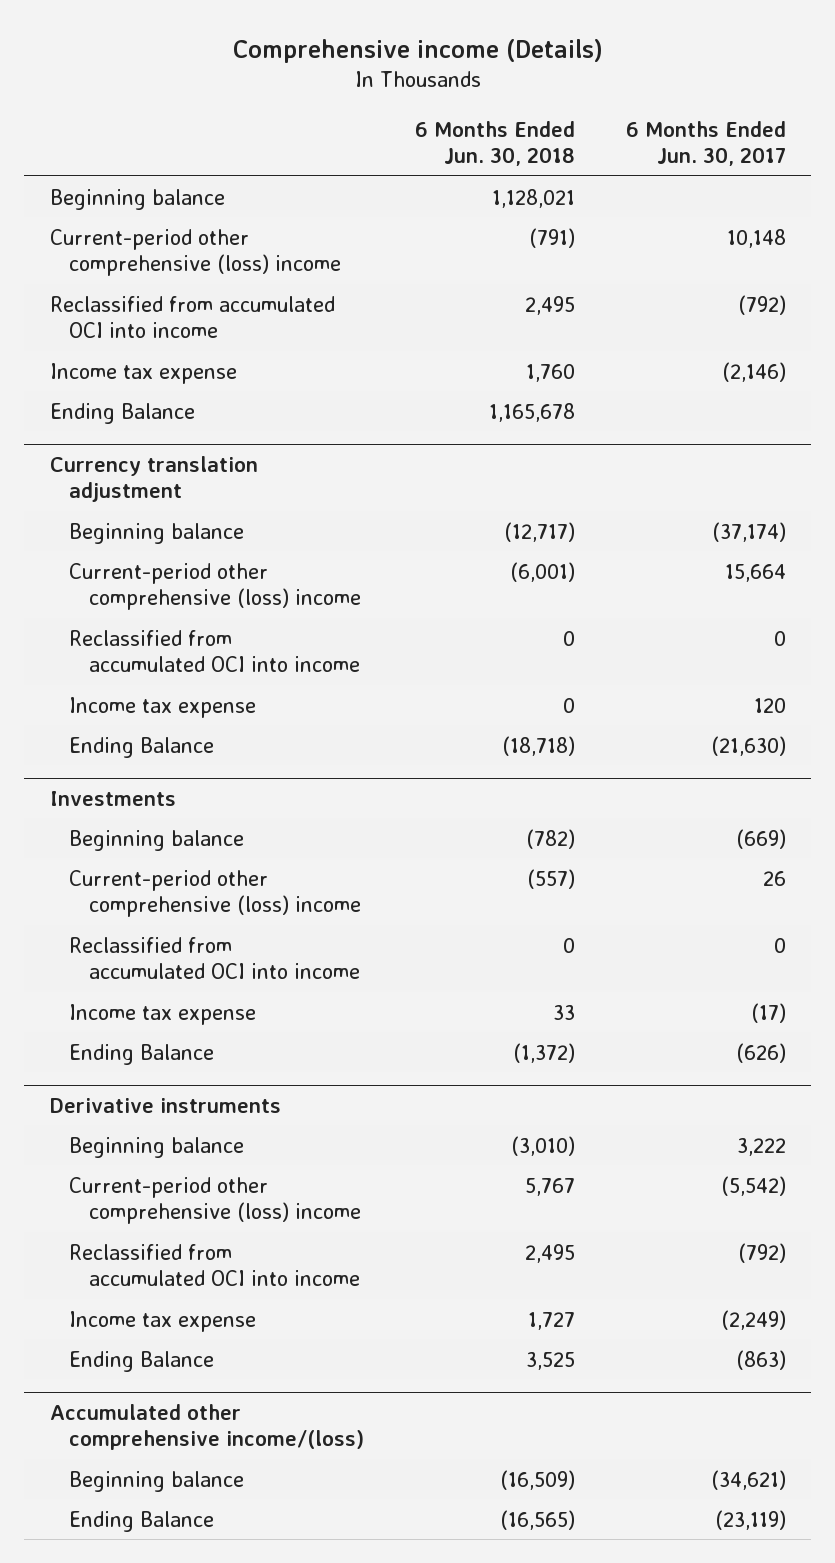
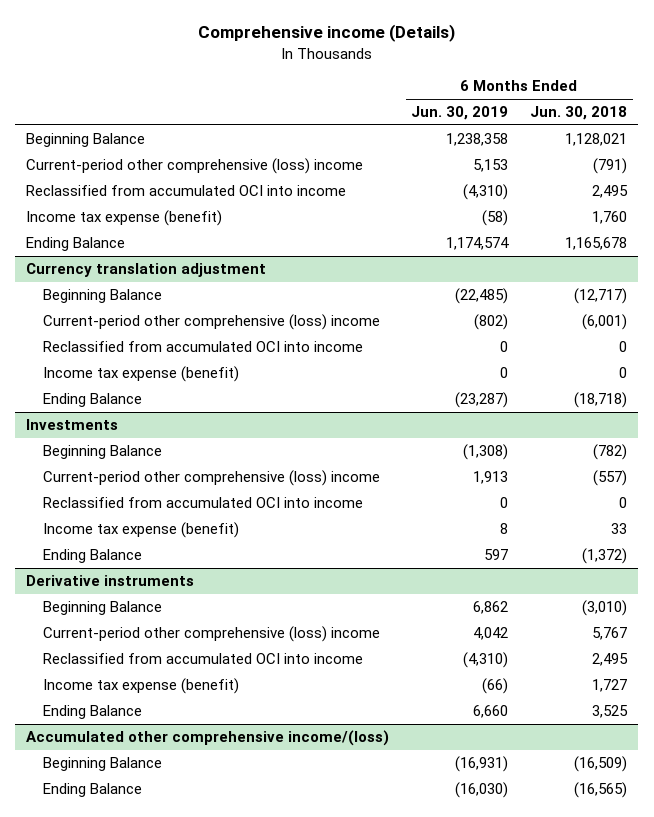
[625,120,786,166] 6 Months Ended Jun. 30, 2017 -> none
none -> [411,106,509,121] Jun. 30, 2019
[49,188,225,210] Beginning balance -> [26,133,146,148] Beginning Balance
[49,362,237,384] Income tax expense -> [26,210,223,227] Income tax expense (benefit)
[69,522,245,544] Beginning balance -> [42,289,162,304] Beginning Balance
[69,696,257,718] Income tax expense -> [42,366,239,383] Income tax expense (benefit)
[69,829,245,851] Beginning balance -> [42,445,162,460] Beginning Balance
[69,1003,257,1025] Income tax expense -> [42,522,239,539] Income tax expense (benefit)
[69,1136,245,1158] Beginning balance -> [42,601,162,616] Beginning Balance
[69,1310,257,1332] Income tax expense -> [42,678,239,695] Income tax expense (benefit)
[69,1470,245,1492] Beginning balance -> [42,757,162,772] Beginning Balance

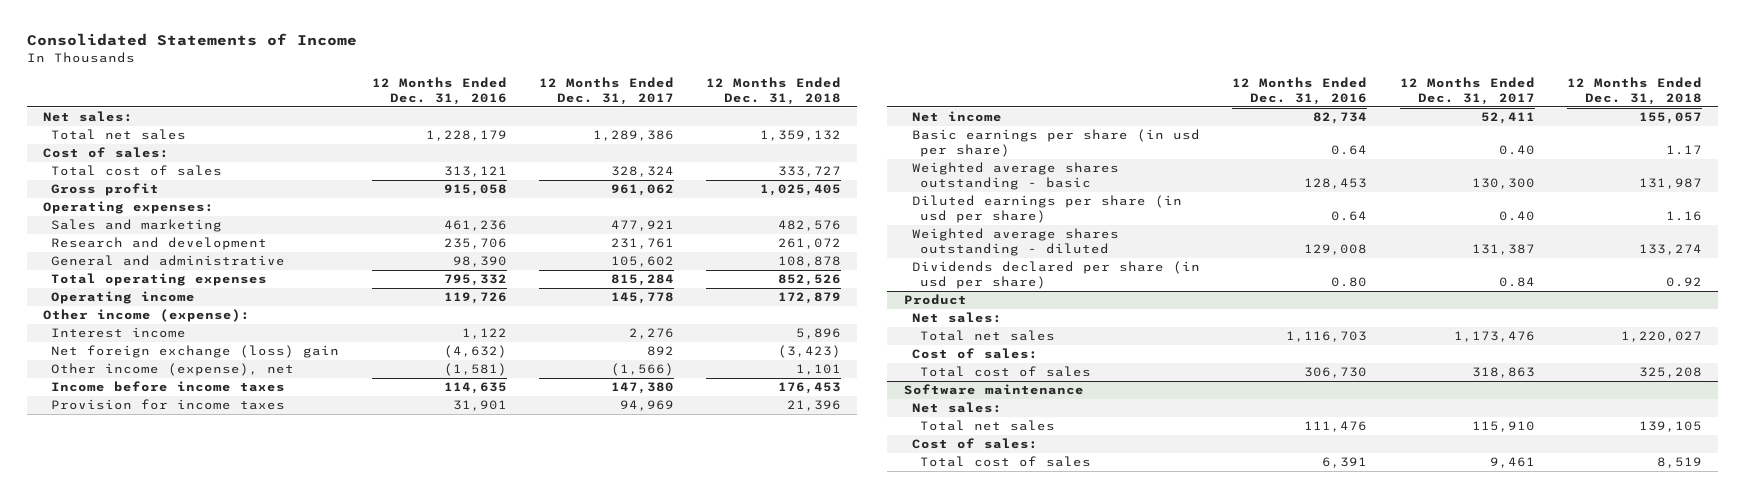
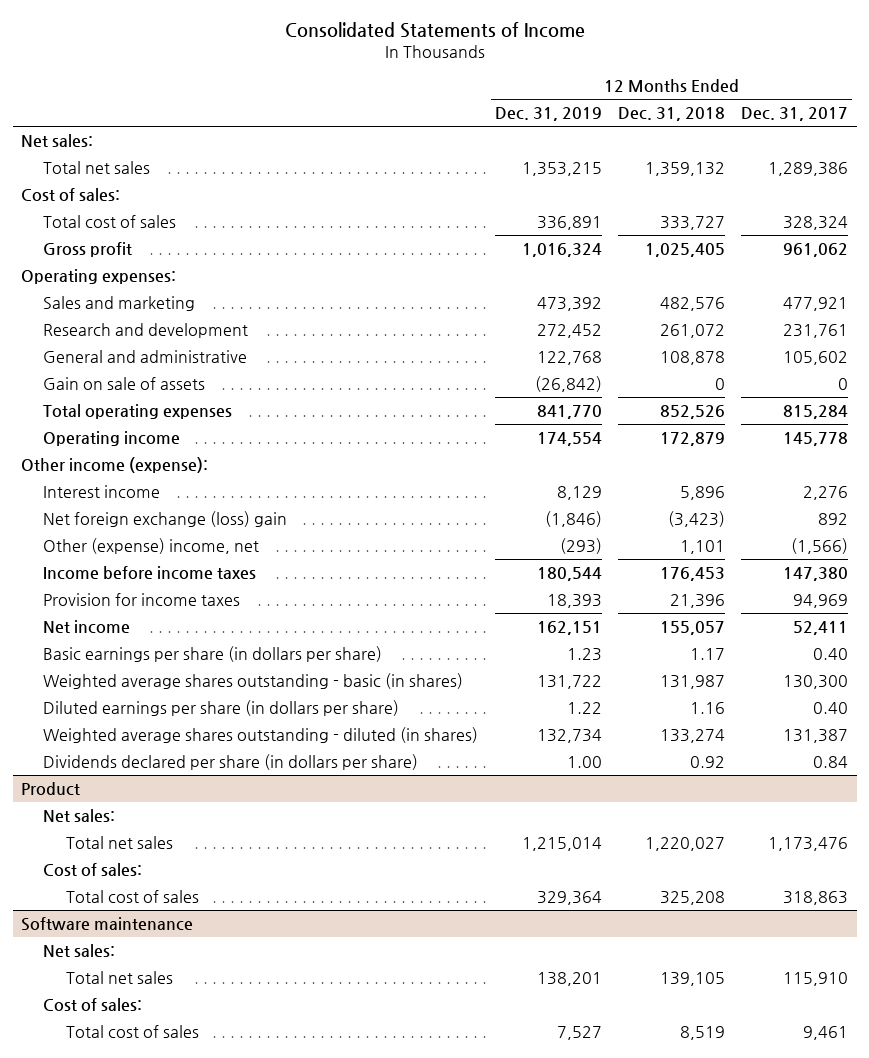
[371,76,507,105] 12 Months Ended Dec. 31, 2016 -> none
none -> [494,107,602,122] Dec. 31, 2019
none -> [43,376,206,390] Gain on sale of assets
[51,363,295,377] Other income (expense), net -> [43,537,260,554] Other (expense) income, net
[911,129,1200,158] Basic earnings per share (in usd per share) -> [43,645,383,662] Basic earnings per share (in dollars per share)
[911,162,1119,191] Weighted average shares outstanding - basic -> [43,672,464,689] Weighted average shares outstanding - basic (in shares)
[911,195,1182,224] Diluted earnings per share (in usd per share) -> [43,699,400,716] Diluted earnings per share (in dollars per share)
[911,228,1119,257] Weighted average shares outstanding - diluted -> [43,726,479,743] Weighted average shares outstanding - diluted (in shares)
[911,261,1200,290] Dividends declared per share (in usd per share) -> [43,753,419,770] Dividends declared per share (in dollars per share)

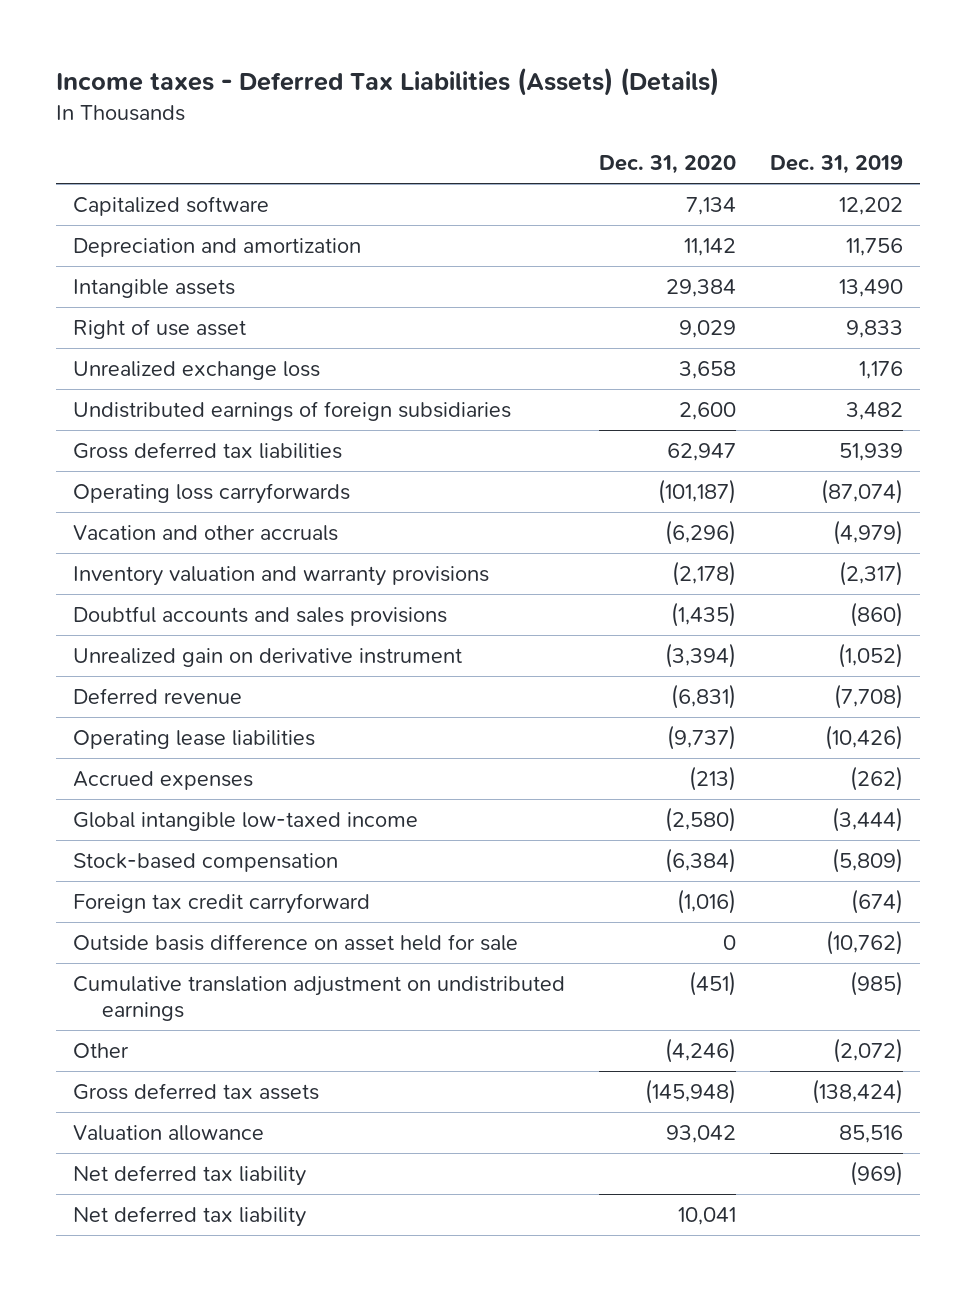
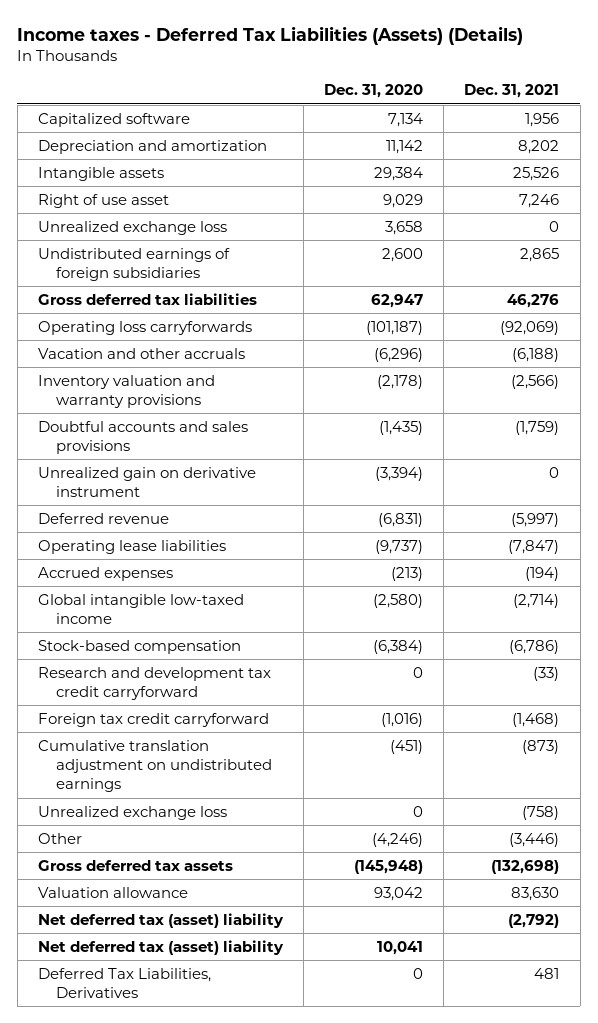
[770,155,904,175] Dec. 31, 2019 -> none
none -> [464,84,560,99] Dec. 31, 2021
none -> [38,666,272,701] Research and development tax credit carryforward
[73,934,519,952] Outside basis difference on asset held for sale -> none
none -> [38,805,228,820] Unrealized exchange loss
[73,1165,307,1187] Net deferred tax liability -> [38,912,285,928] Net deferred tax (asset) liability
[73,1206,307,1228] Net deferred tax liability -> [38,939,285,955] Net deferred tax (asset) liability
none -> [38,967,212,999] Deferred Tax Liabilities, Derivatives

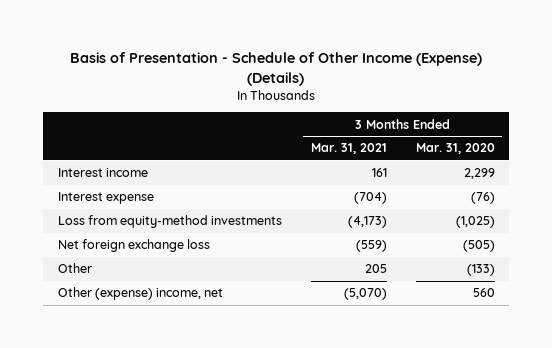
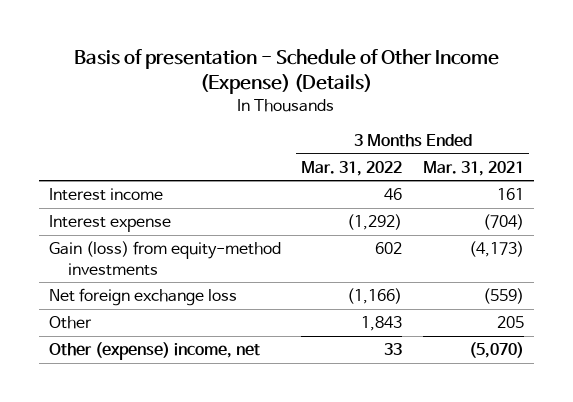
[70,51,483,86] Basis of Presentation - Schedule of Other Income (Expense) (Details) -> [74,49,500,95] Basis of presentation - Schedule of Other Income (Expense) (Details)
[415,143,495,155] Mar. 31, 2020 -> none
none -> [301,160,403,176] Mar. 31, 2022
[57,215,282,229] Loss from equity-method investments -> [49,241,282,276] Gain (loss) from equity-method investments

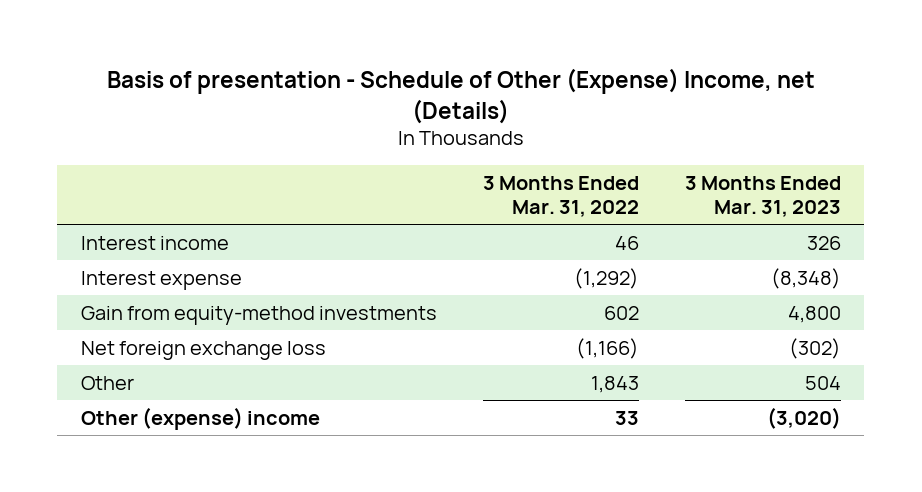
[74,49,500,95] Basis of presentation - Schedule of Other Income (Expense) (Details) -> [106,68,815,124] Basis of presentation - Schedule of Other (Expense) Income, net (Details)
[422,160,524,176] Mar. 31, 2021 -> none
none -> [685,175,842,218] 3 Months Ended Mar. 31, 2023
[49,241,282,276] Gain (loss) from equity-method investments -> [80,305,437,325] Gain from equity-method investments
[49,342,261,361] Other (expense) income, net -> [80,406,320,430] Other (expense) income

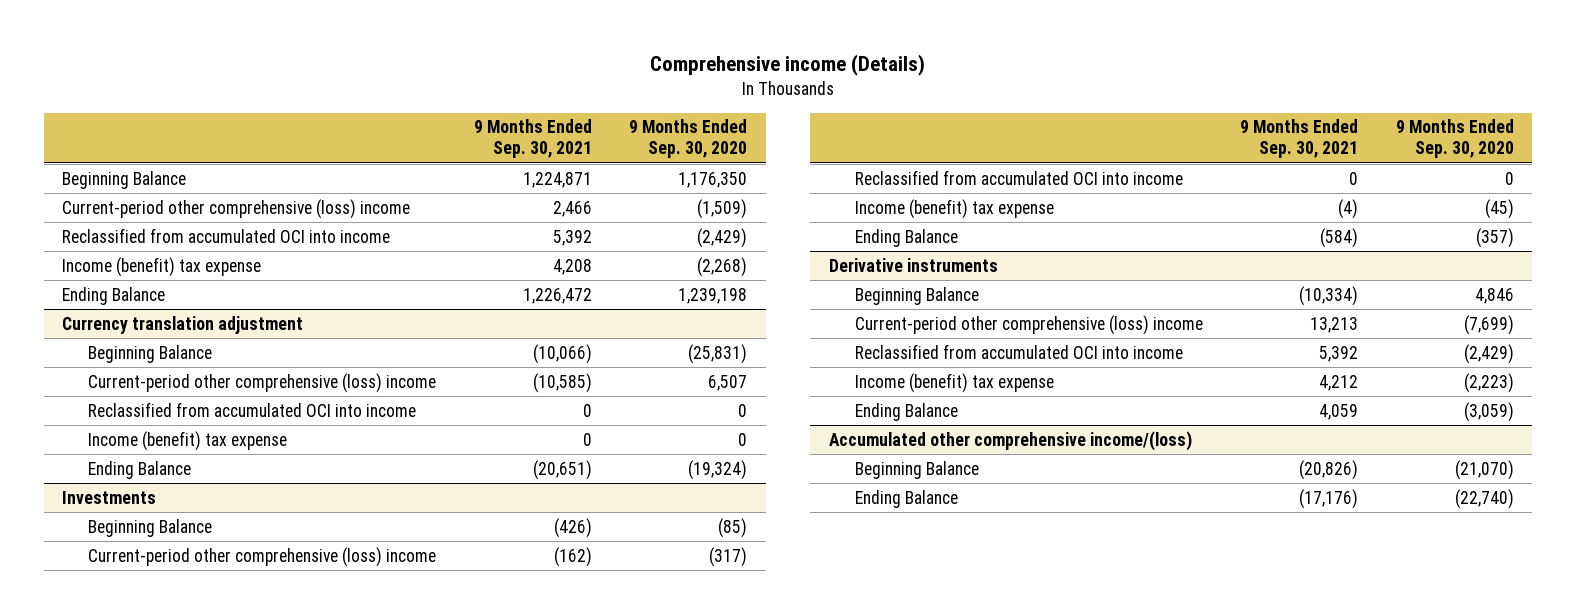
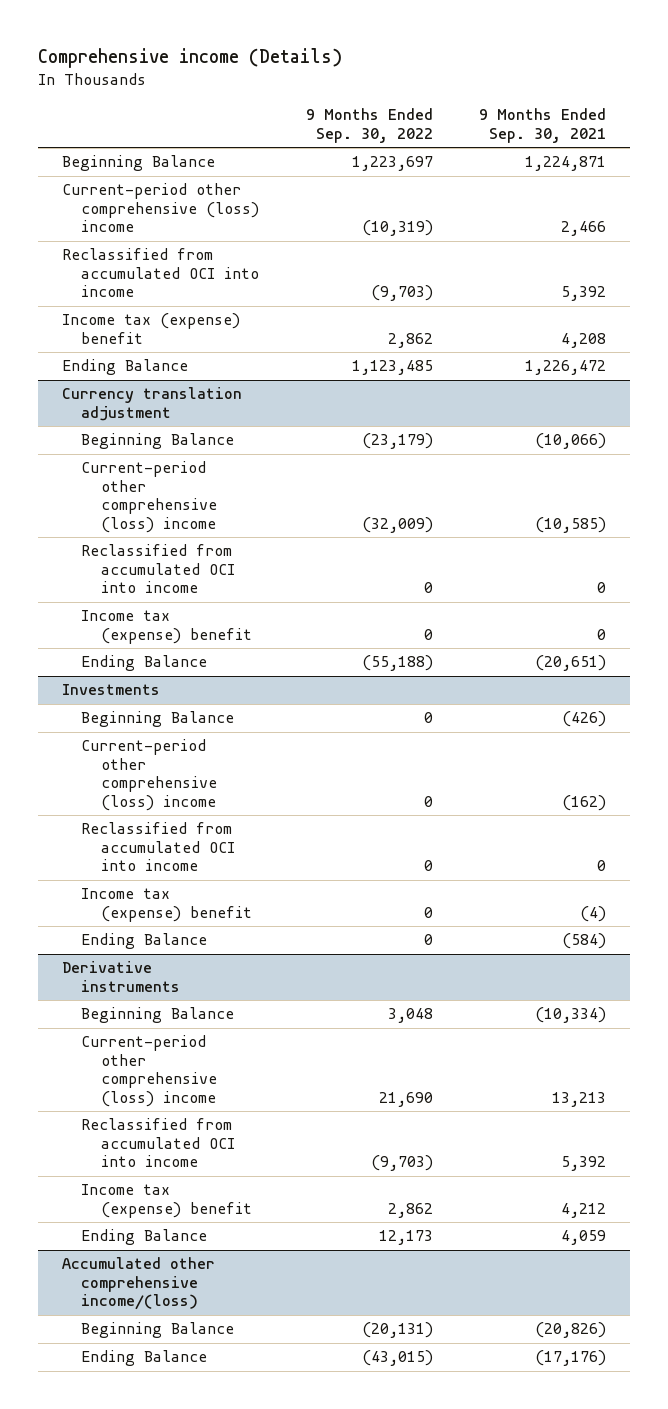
[629,119,748,159] 9 Months Ended Sep. 30, 2020 -> none
none -> [305,108,433,143] 9 Months Ended Sep. 30, 2022
[62,256,262,277] Income (benefit) tax expense -> [61,313,240,344] Income tax (expense) benefit
[88,430,288,451] Income (benefit) tax expense -> [81,610,253,644] Income tax (expense) benefit
[854,198,1054,219] Income (benefit) tax expense -> [81,888,253,922] Income tax (expense) benefit
[854,372,1054,393] Income (benefit) tax expense -> [81,1184,253,1218] Income tax (expense) benefit

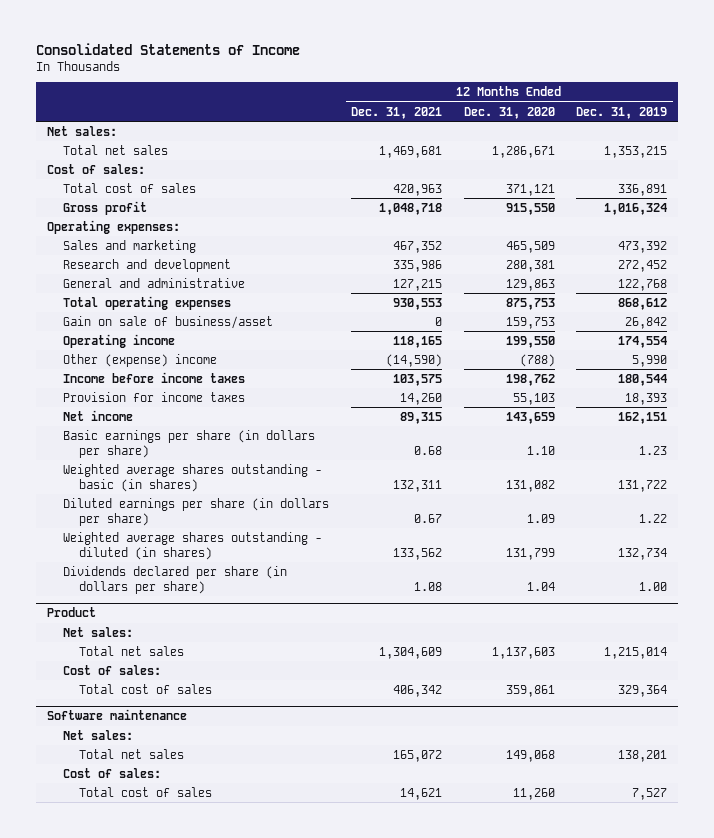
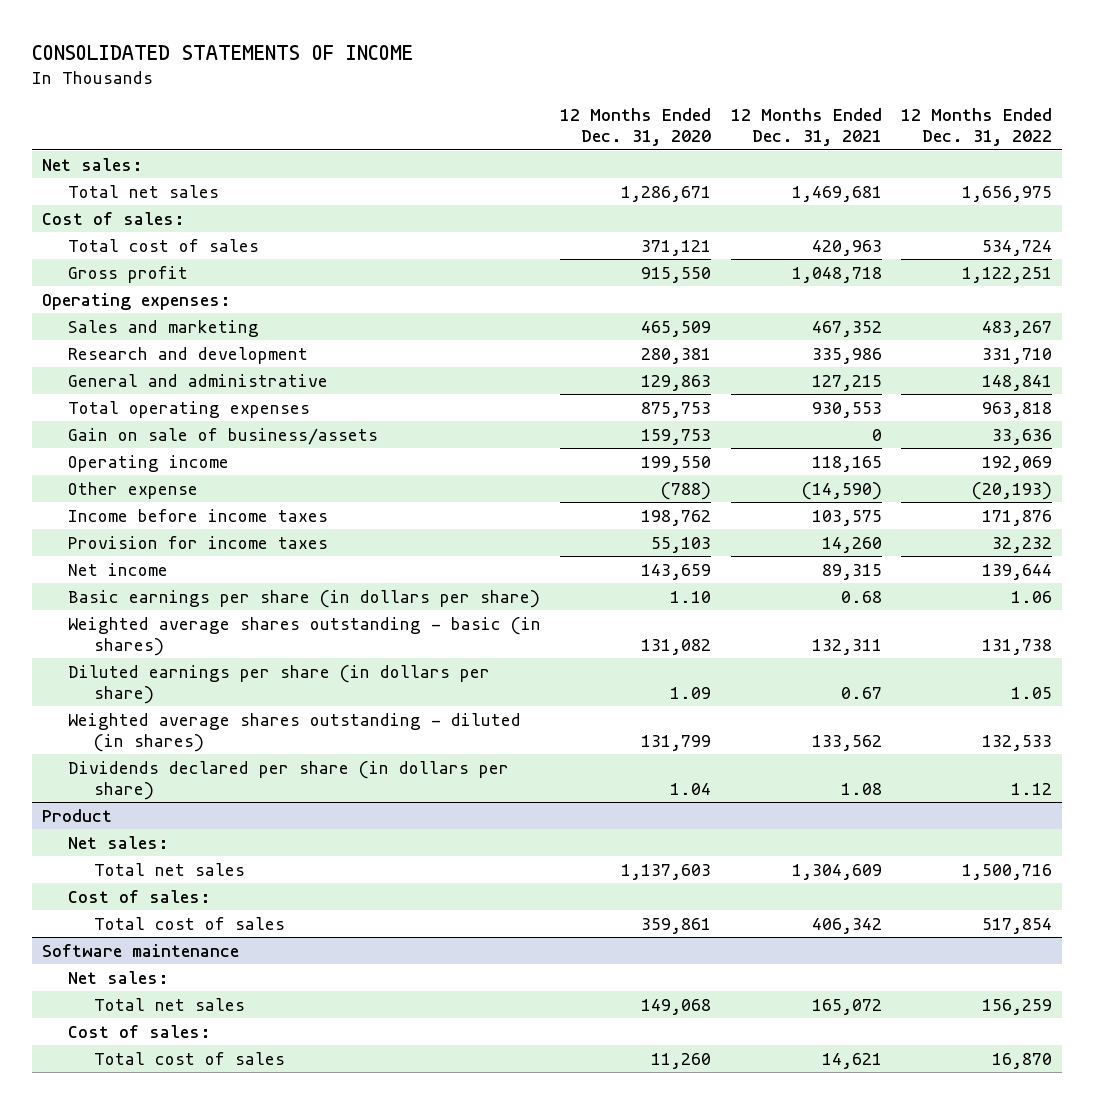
[36,42,301,55] Consolidated Statements of Income -> [32,44,414,60] CONSOLIDATED STATEMENTS OF INCOME
[576,106,668,119] Dec. 31, 2019 -> none
none -> [901,108,1053,147] 12 Months Ended Dec. 31, 2022
[63,315,274,329] Gain on sale of business/asset -> [67,427,378,445] Gain on sale of business/assets
[63,353,218,367] Other (expense) income -> [67,481,198,499] Other expense

